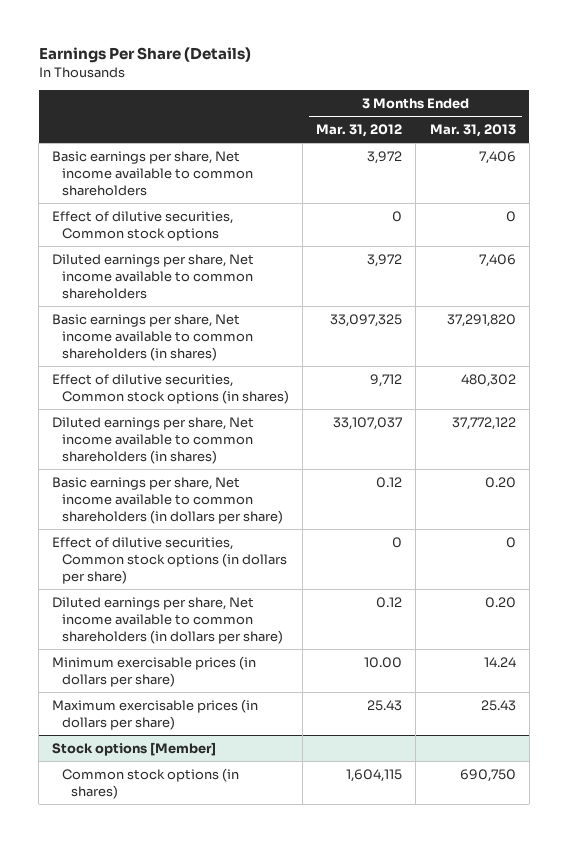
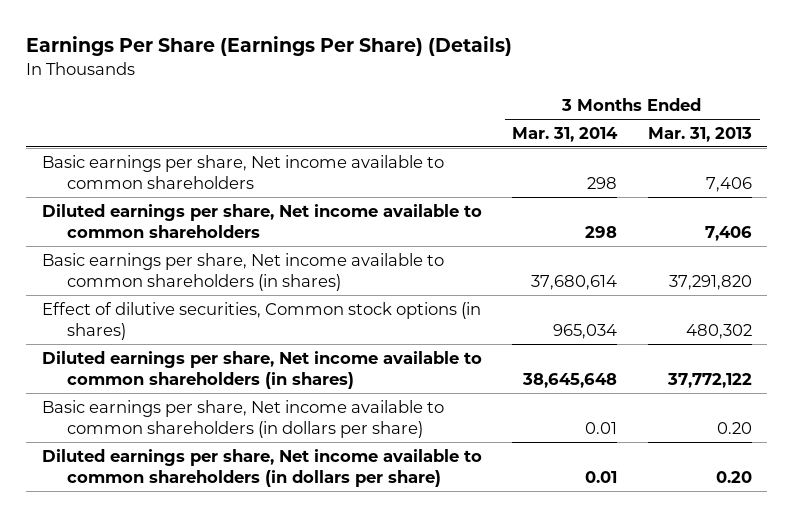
[38,46,251,63] Earnings Per Share (Details) -> [26,36,513,57] Earnings Per Share (Earnings Per Share) (Details)
[316,123,403,137] Mar. 31, 2012 -> none
none -> [512,126,619,142] Mar. 31, 2014
[52,210,234,241] Effect of dilutive securities, Common stock options -> none
[52,536,287,584] Effect of dilutive securities, Common stock options (in dollars per share) -> none
[52,655,257,687] Minimum exercisable prices (in dollars per share) -> none
[52,698,259,730] Maximum exercisable prices (in dollars per share) -> none
[52,741,217,756] Stock options [Member] -> none
[61,767,239,799] Common stock options (in shares) -> none

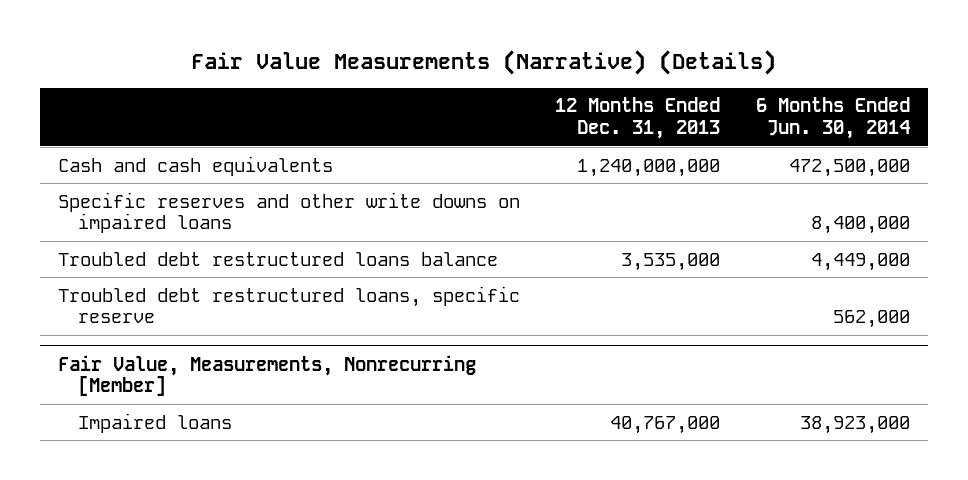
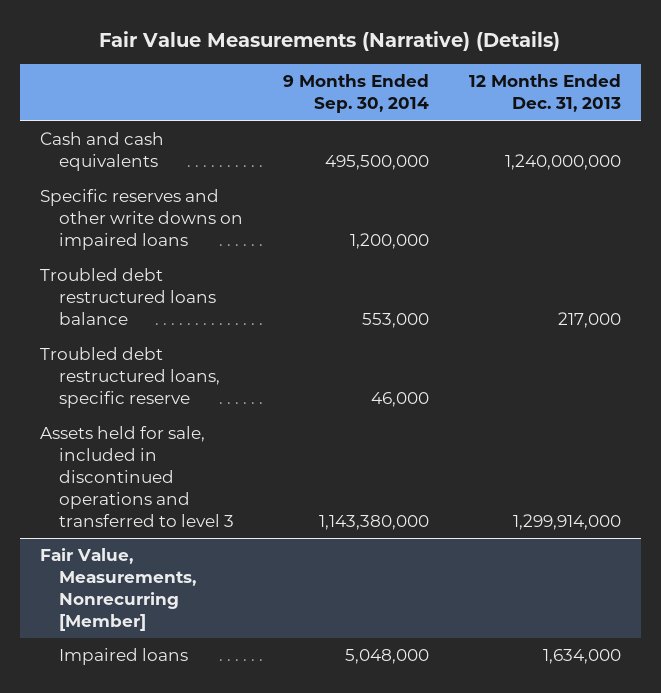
[756,97,911,140] 6 Months Ended Jun. 30, 2014 -> none
none -> [282,74,429,114] 9 Months Ended Sep. 30, 2014
[621,252,721,271] 3,535,000 -> [557,312,621,329] 217,000
none -> [40,426,234,527] Assets held for sale, included in discontinued operations and transferred to level 3
[610,415,721,434] 40,767,000 -> [542,649,621,665] 1,634,000

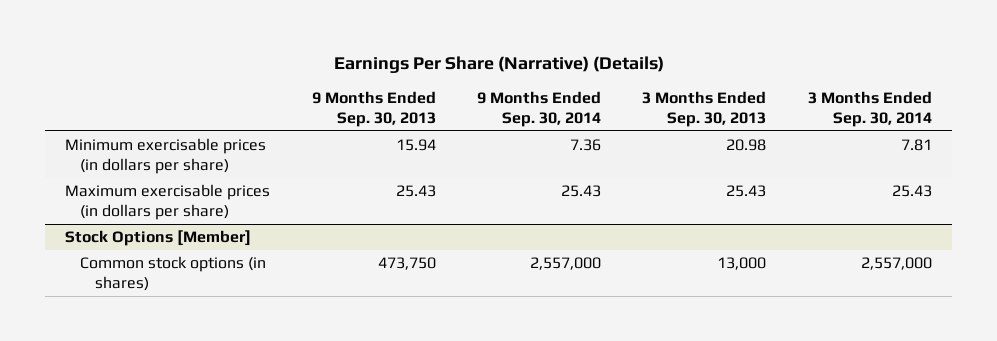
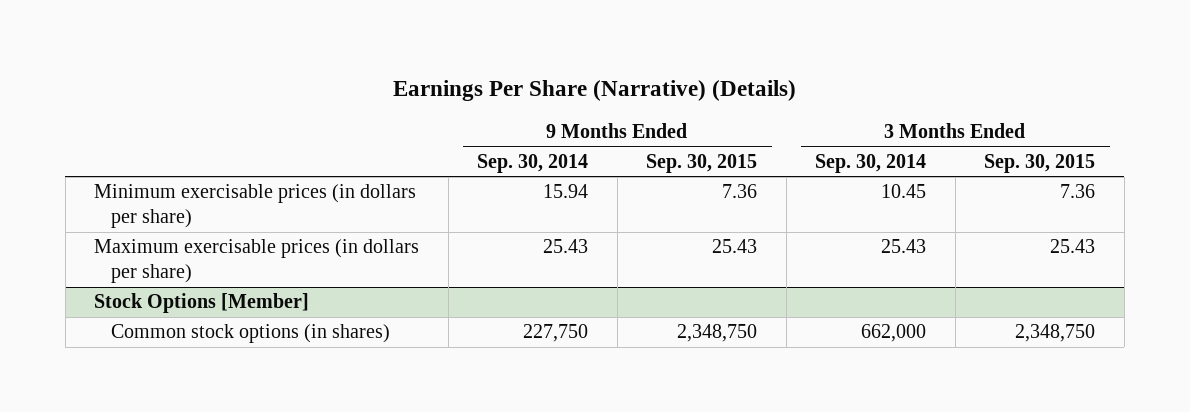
[311,91,436,127] 9 Months Ended Sep. 30, 2013 -> none
[642,91,767,127] 3 Months Ended Sep. 30, 2013 -> none
none -> [646,153,758,173] Sep. 30, 2015
none -> [984,153,1096,173] Sep. 30, 2015
[570,139,602,152] 7.36 -> [543,184,589,199] 15.94
[900,139,932,152] 7.81 -> [881,184,927,199] 10.45
[530,257,602,271] 2,557,000 -> [523,324,589,343] 227,750
[860,257,932,271] 2,557,000 -> [861,324,927,343] 662,000

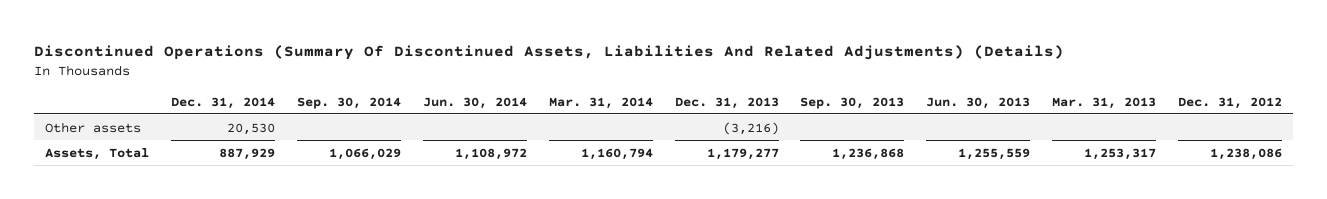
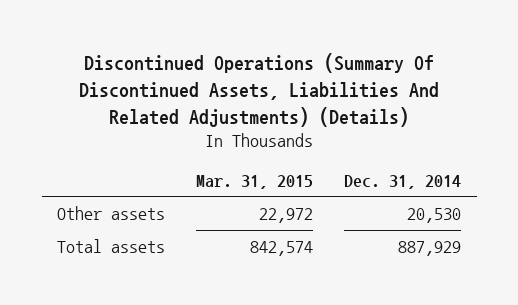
[296,96,401,109] Sep. 30, 2014 -> none
[422,96,527,109] Jun. 30, 2014 -> none
[548,96,653,109] Mar. 31, 2014 -> none
[674,96,779,109] Dec. 31, 2013 -> none
[800,96,905,109] Sep. 30, 2013 -> none
[926,96,1031,109] Jun. 30, 2013 -> none
[1052,96,1157,109] Mar. 31, 2013 -> none
[1178,96,1283,109] Dec. 31, 2012 -> none
none -> [196,174,314,189] Mar. 31, 2015
[45,147,150,160] Assets, Total -> [57,238,166,253] Total assets

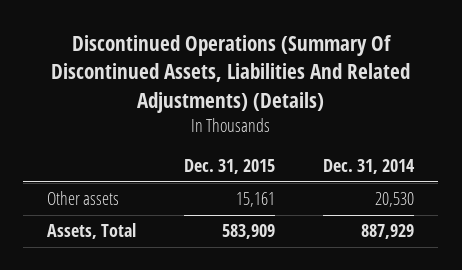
[196,174,314,189] Mar. 31, 2015 -> none
none -> [184,159,276,175] Dec. 31, 2015
[57,238,166,253] Total assets -> [47,223,137,240] Assets, Total

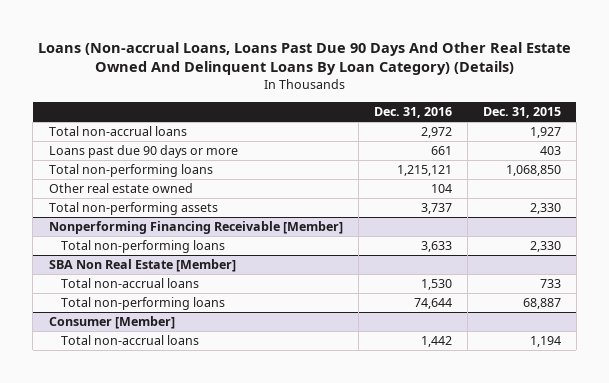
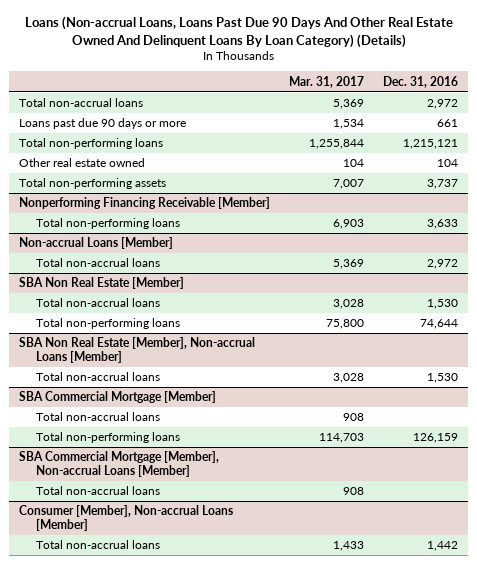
[482,107,561,119] Dec. 31, 2015 -> none
none -> [289,75,365,88] Mar. 31, 2017
none -> [18,237,173,250] Non-accrual Loans [Member]
none -> [36,258,161,268] Total non-accrual loans
[48,316,175,330] Consumer [Member] -> none
none -> [18,337,255,363] SBA Non Real Estate [Member], Non-accrual Loans [Member]
none -> [36,372,161,382] Total non-accrual loans
none -> [18,391,216,404] SBA Commercial Mortgage [Member]
none -> [36,412,161,422] Total non-accrual loans
none -> [36,432,181,444] Total non-performing loans
none -> [18,451,219,477] SBA Commercial Mortgage [Member], Non-accrual Loans [Member]
none -> [36,486,161,496] Total non-accrual loans
none -> [18,505,233,531] Consumer [Member], Non-accrual Loans [Member]

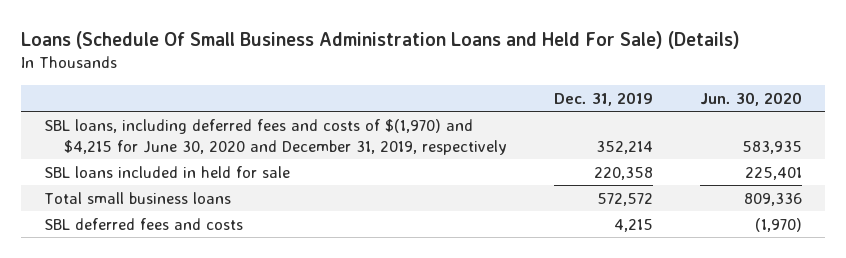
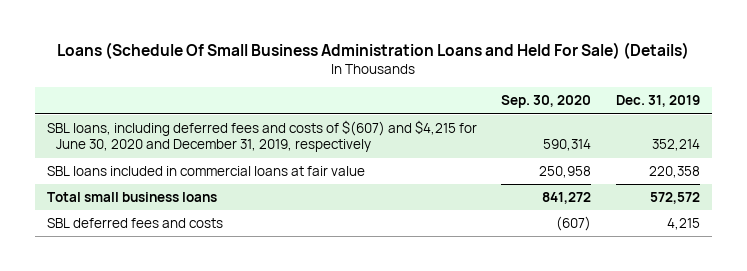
[699,91,802,106] Jun. 30, 2020 -> none
none -> [501,95,592,109] Sep. 30, 2020
[44,118,507,155] SBL loans, including deferred fees and costs of $(1,970) and $4,215 for June 30, 2020 and December 31, 2019, respectively -> [46,119,477,153] SBL loans, including deferred fees and costs of $(607) and $4,215 for June 30, 2020 and December 31, 2019, respectively
[44,165,291,178] SBL loans included in held for sale -> [46,165,365,176] SBL loans included in commercial loans at fair value

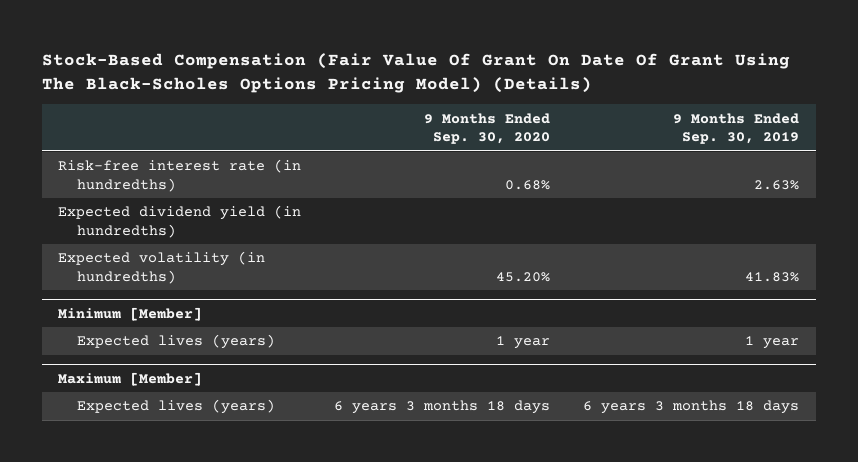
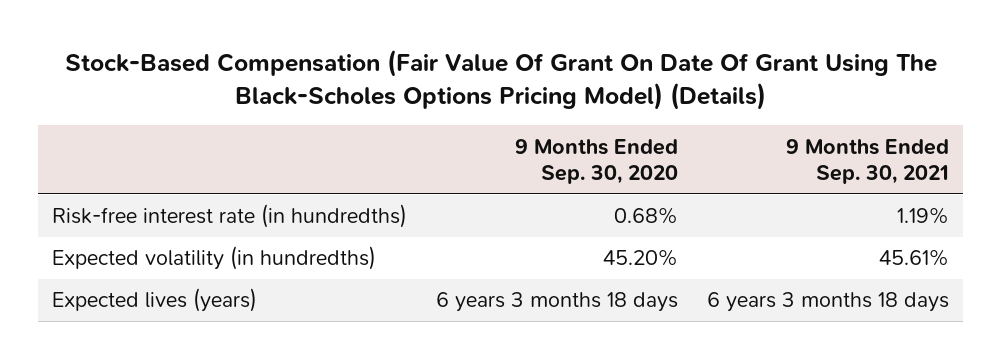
[673,112,800,144] 9 Months Ended Sep. 30, 2019 -> none
none -> [786,138,950,184] 9 Months Ended Sep. 30, 2021
[58,205,302,238] Expected dividend yield (in hundredths) -> none
[58,306,203,321] Minimum [Member] -> none
[77,334,276,350] Expected lives (years) -> none
[58,371,203,386] Maximum [Member] -> none

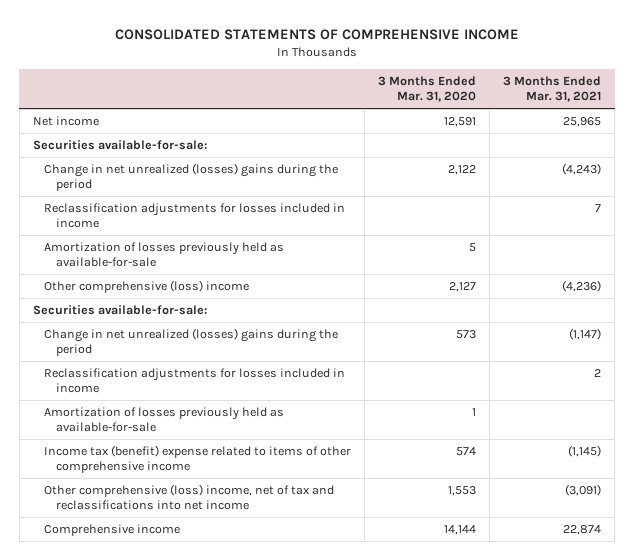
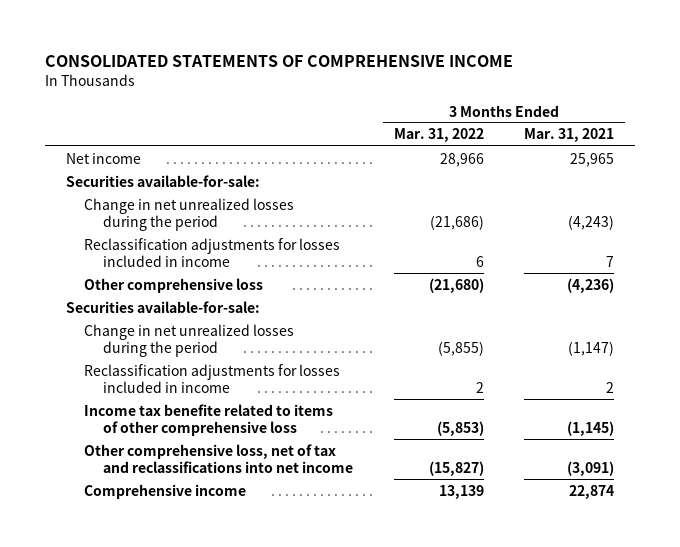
[378,76,477,103] 3 Months Ended Mar. 31, 2020 -> none
none -> [393,128,484,143] Mar. 31, 2022
[44,163,339,192] Change in net unrealized (losses) gains during the period -> [84,197,295,231] Change in net unrealized losses during the period
[44,242,285,268] Amortization of losses previously held as available-for-sale -> none
[44,280,250,294] Other comprehensive (loss) income -> [84,277,264,293] Other comprehensive loss
[44,328,339,357] Change in net unrealized (losses) gains during the period -> [84,323,295,357] Change in net unrealized losses during the period
[44,407,285,433] Amortization of losses previously held as available-for-sale -> none
[44,445,352,474] Income tax (benefit) expense related to items of other comprehensive income -> [84,403,334,436] Income tax benefite related to items of other comprehensive loss
[44,484,335,511] Other comprehensive (loss) income, net of tax and reclassifications into net income -> [84,443,353,473] Other comprehensive loss, net of tax and reclassifications into net income

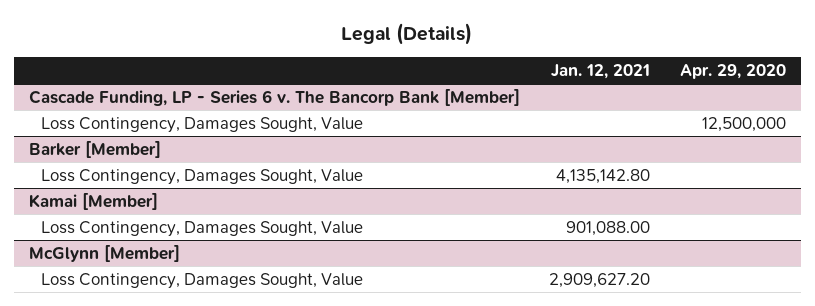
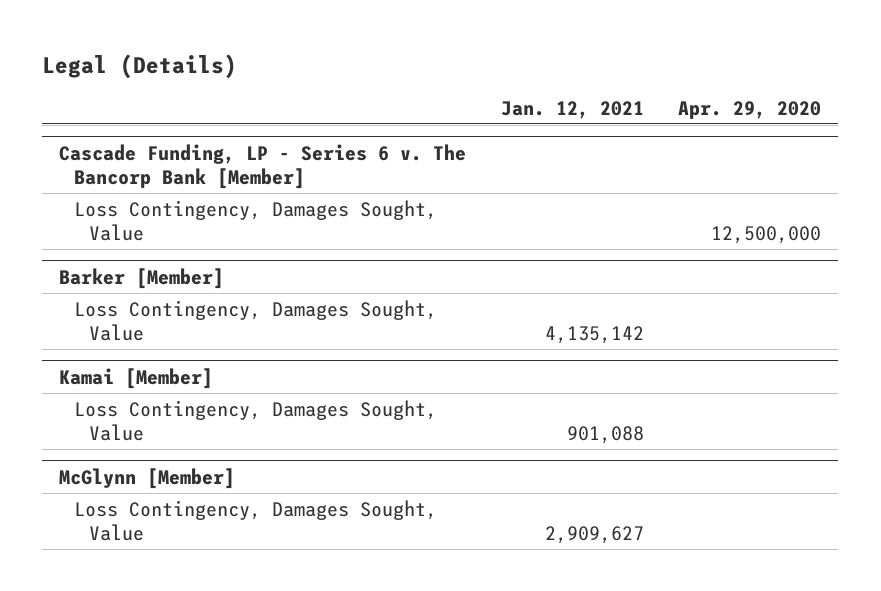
[556,168,651,184] 4,135,142.80 -> [544,325,644,344] 4,135,142
[566,220,651,236] 901,088.00 -> [566,425,644,444] 901,088
[549,272,651,288] 2,909,627.20 -> [544,525,644,544] 2,909,627

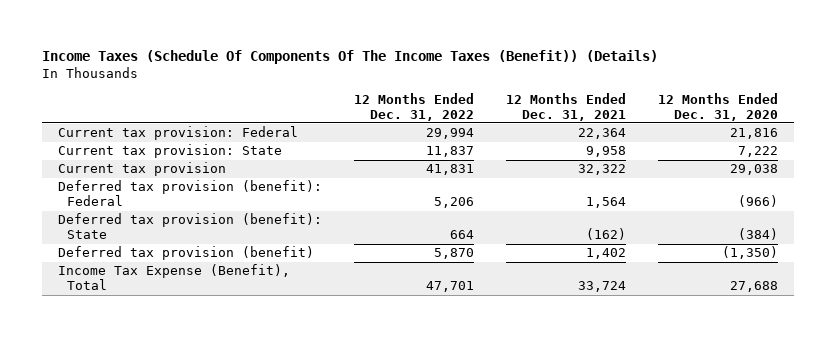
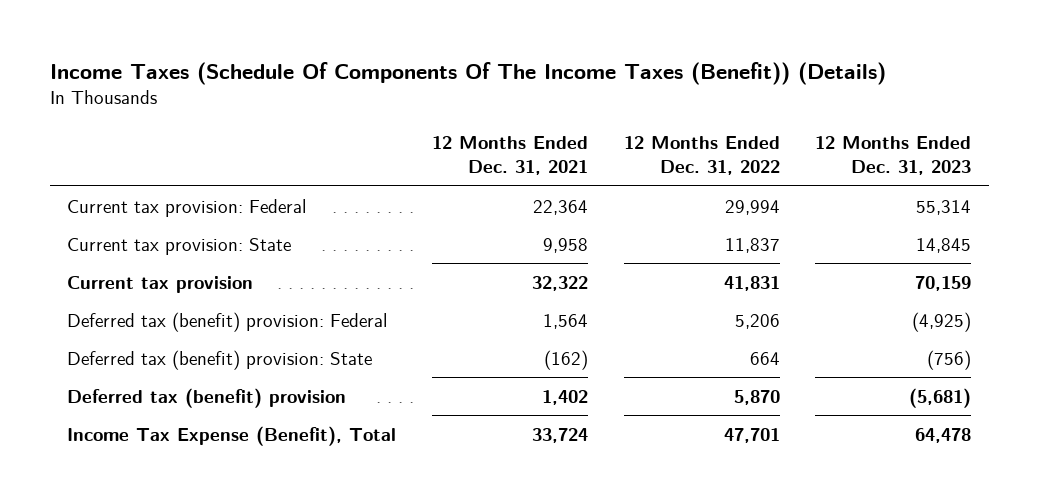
[657,92,778,121] 12 Months Ended Dec. 31, 2020 -> none
none -> [815,135,972,176] 12 Months Ended Dec. 31, 2023
[58,180,323,207] Deferred tax provision (benefit): Federal -> [67,311,389,332] Deferred tax (benefit) provision: Federal
[58,213,323,240] Deferred tax provision (benefit): State -> [67,349,373,370] Deferred tax (benefit) provision: State
[58,246,315,261] Deferred tax provision (benefit) -> [67,387,347,408] Deferred tax (benefit) provision

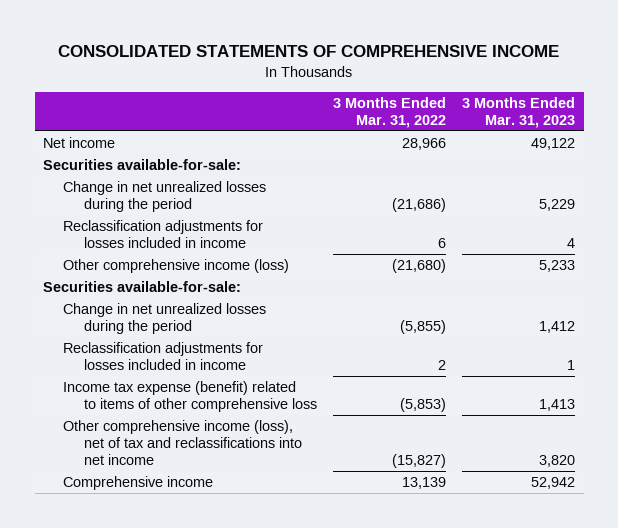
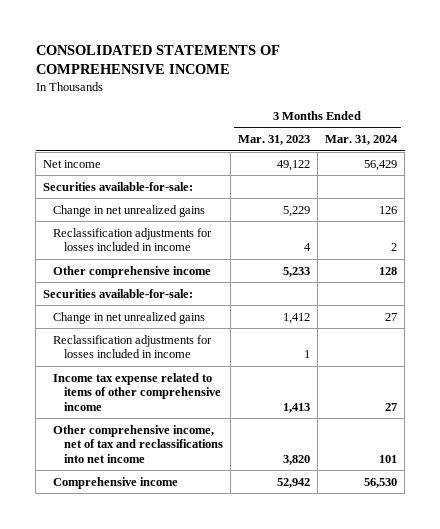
[333,96,447,129] 3 Months Ended Mar. 31, 2022 -> none
none -> [324,135,398,146] Mar. 31, 2024
[63,180,267,213] Change in net unrealized losses during the period -> [53,204,206,217] Change in net unrealized gains
[63,258,290,273] Other comprehensive income (loss) -> [53,265,212,278] Other comprehensive income
[63,302,267,335] Change in net unrealized losses during the period -> [53,311,206,324] Change in net unrealized gains
[63,380,318,413] Income tax expense (benefit) related to items of other comprehensive loss -> [53,372,221,411] Income tax expense related to items of other comprehensive income
[63,419,303,466] Other comprehensive income (loss), net of tax and reclassifications into net income -> [53,424,223,463] Other comprehensive income, net of tax and reclassifications into net income

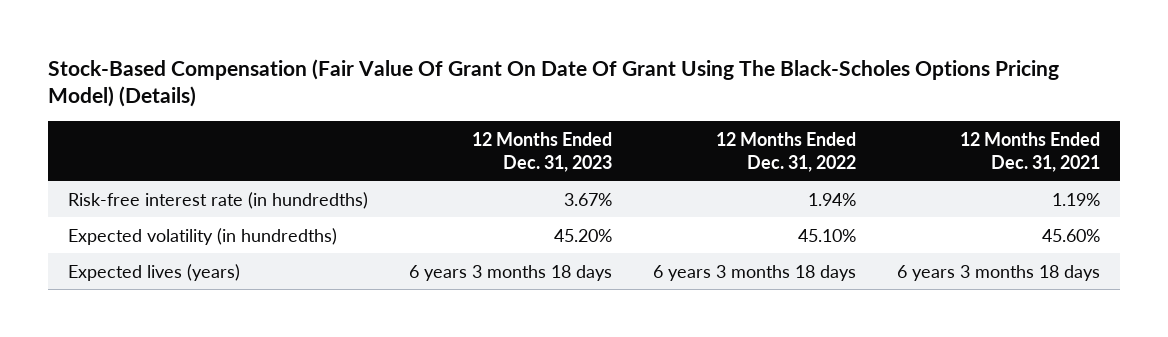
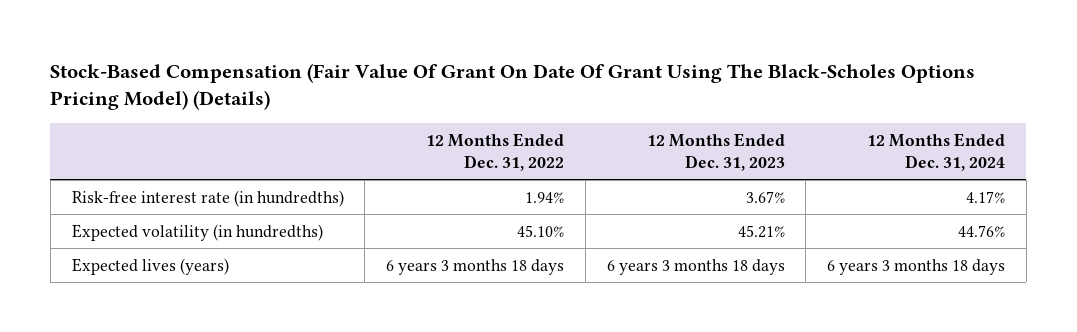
[959,131,1100,172] 12 Months Ended Dec. 31, 2021 -> none
none -> [867,132,1006,171] 12 Months Ended Dec. 31, 2024
[554,228,613,242] 45.20% -> [737,224,785,238] 45.21%

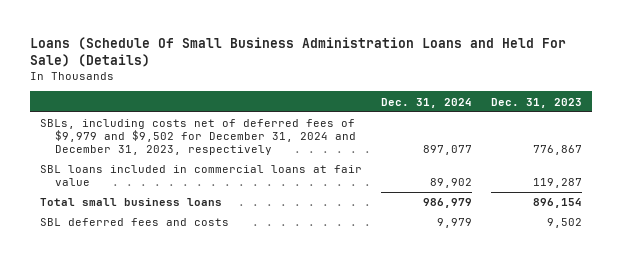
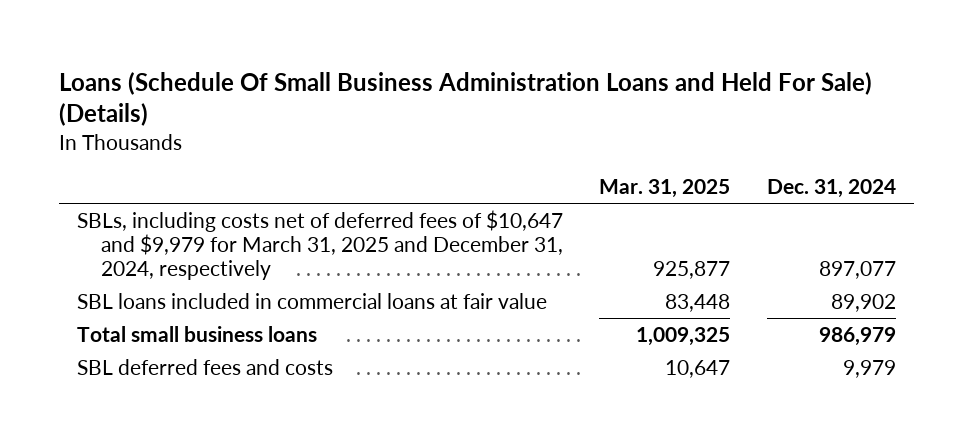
[490,97,582,108] Dec. 31, 2023 -> none
none -> [599,179,731,199] Mar. 31, 2025
[39,119,357,156] SBLs, including costs net of deferred fees of $9,979 and $9,502 for December 31, 2024 and December 31, 2023, respectively -> [77,209,564,281] SBLs, including costs net of deferred fees of $10,647 and $9,979 for March 31, 2025 and December 31, 2024, respectively

